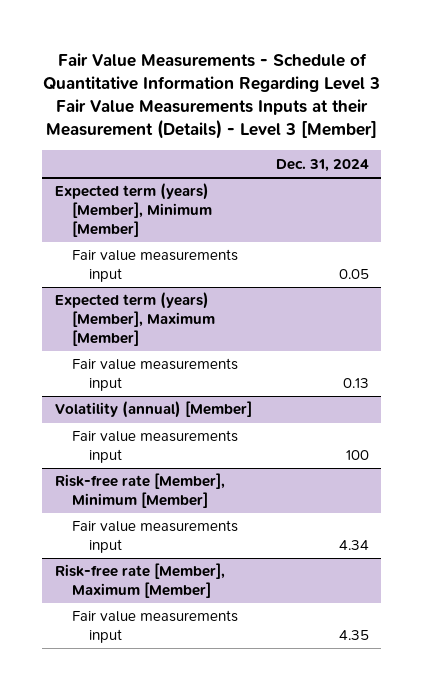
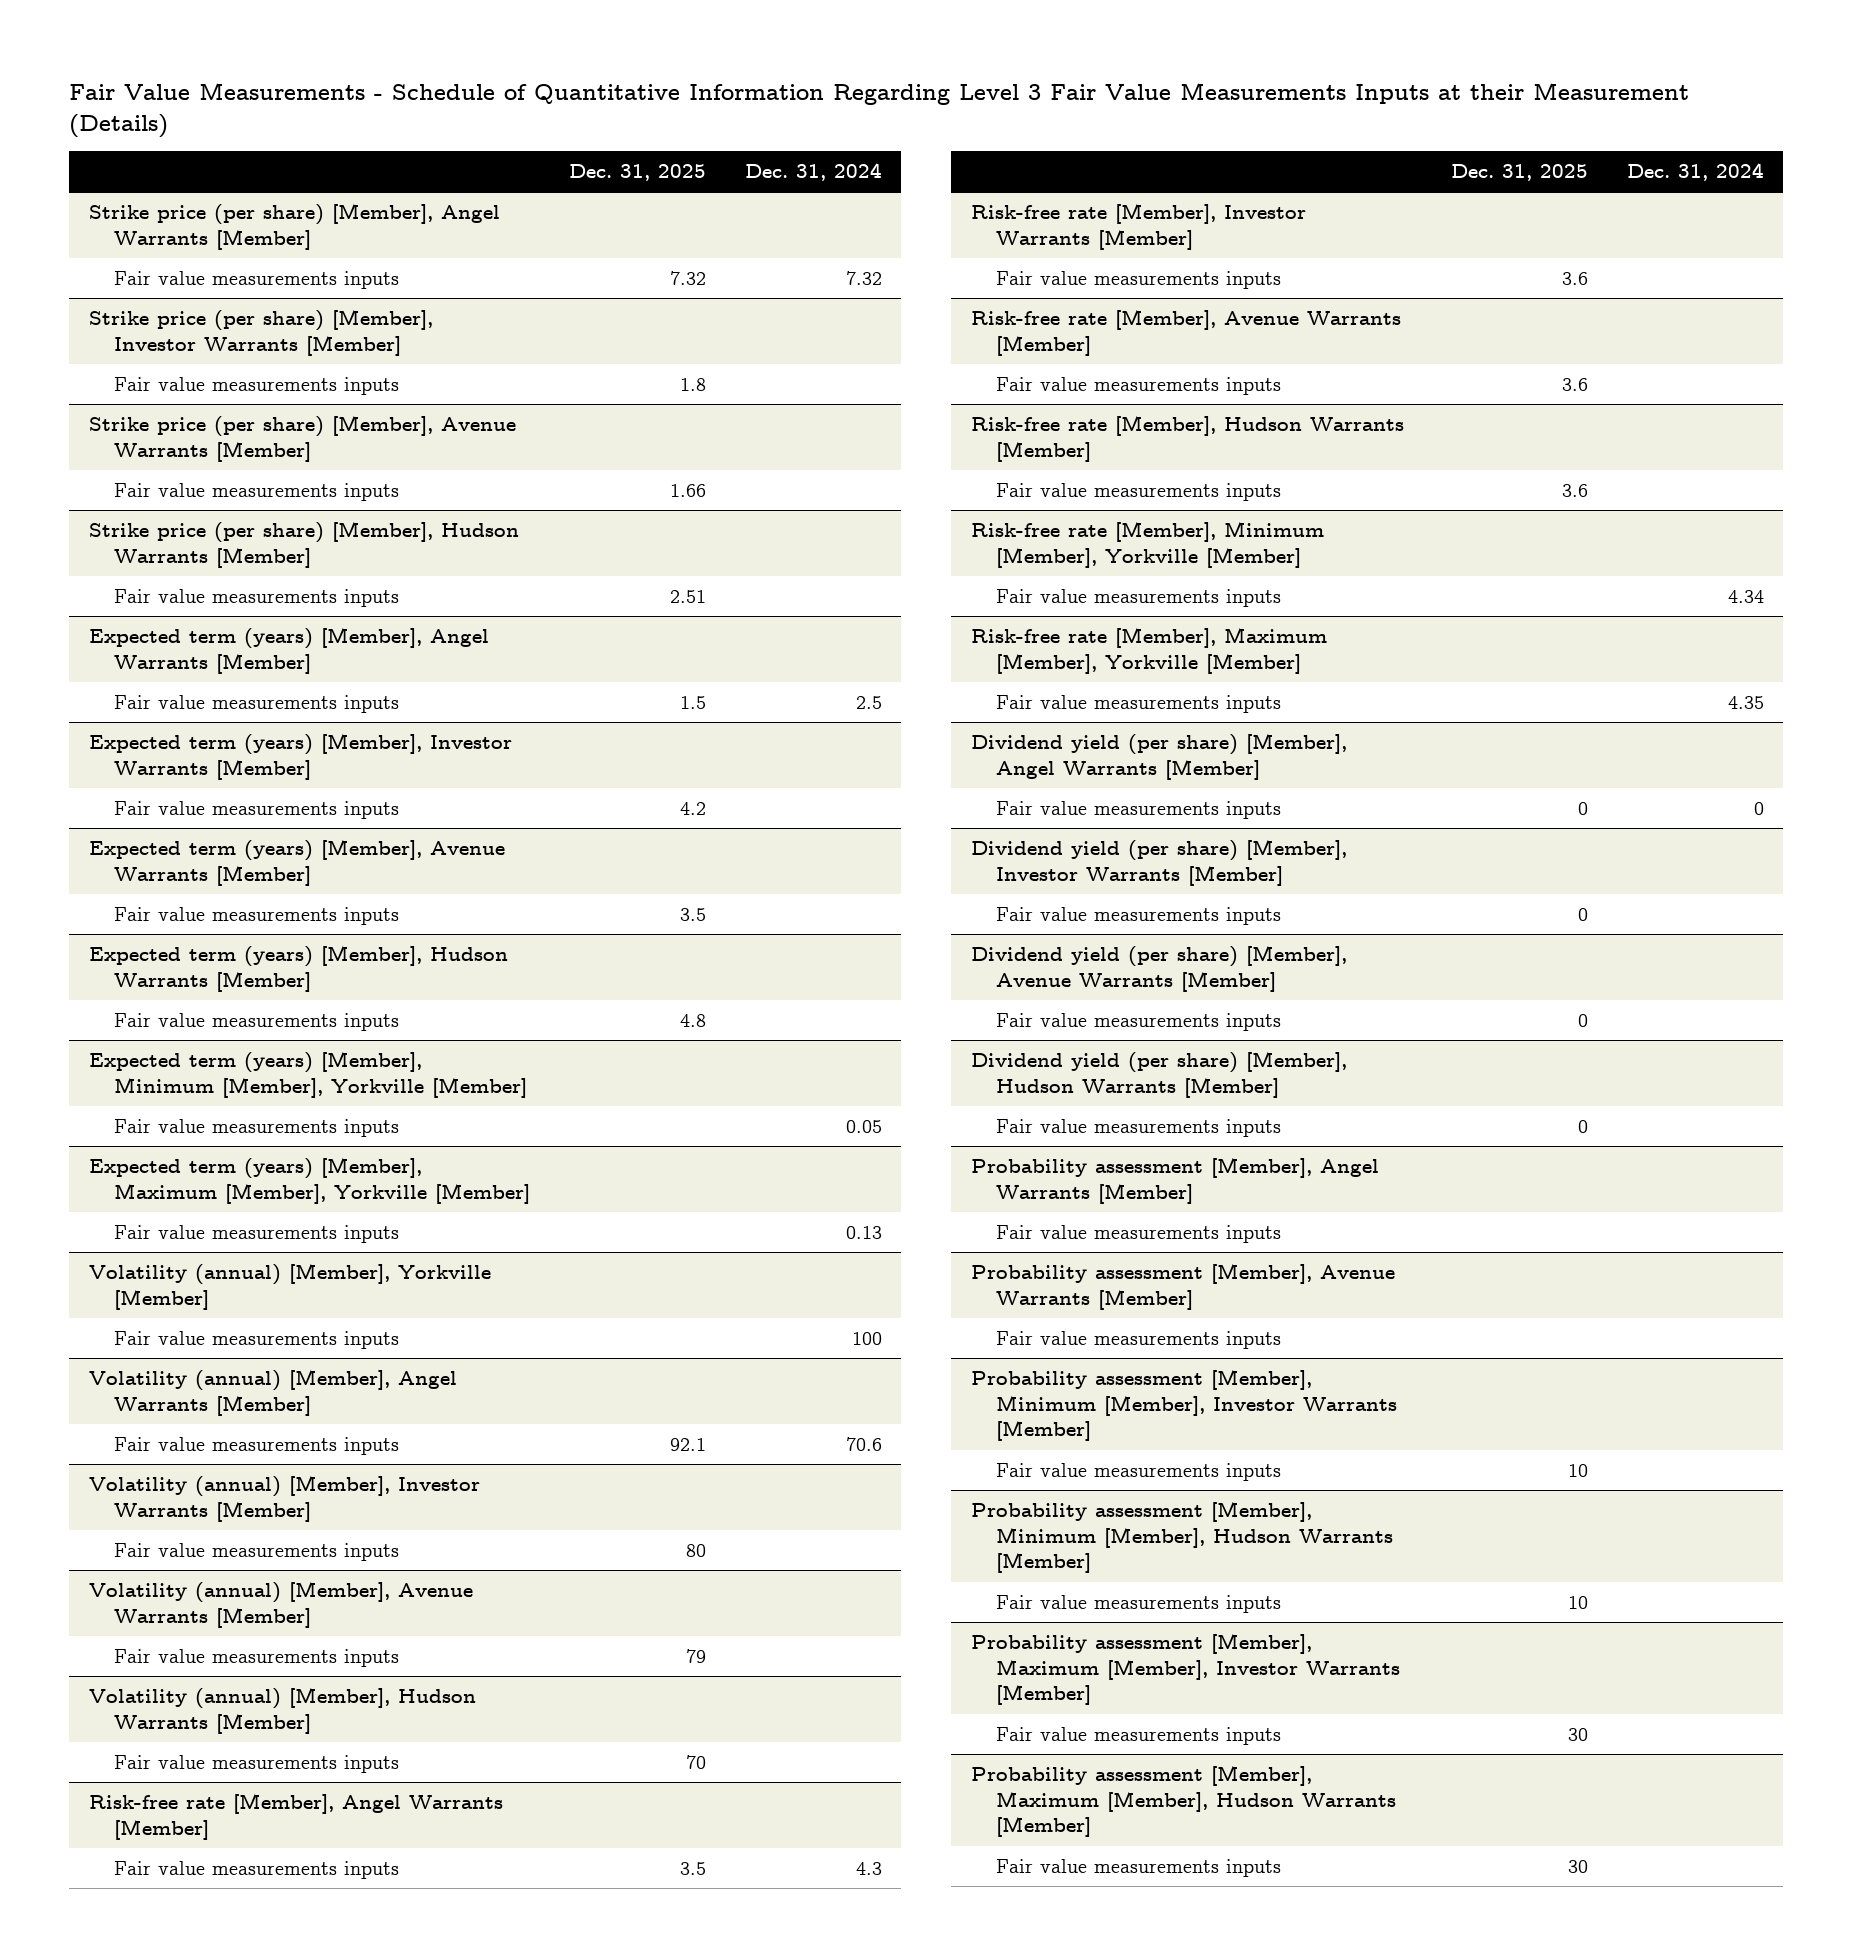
[42,52,380,140] Fair Value Measurements - Schedule of Quantitative Information Regarding Level 3 Fair Value Measurements Inputs at their Measurement (Details) - Level 3 [Member] -> [69,83,1690,139] Fair Value Measurements - Schedule of Quantitative Information Regarding Level 3 Fair Value Measurements Inputs at their Measurement (Details)
none -> [568,164,706,182] Dec. 31, 2025
none -> [88,202,500,250] Strike price (per share) [Member], Angel Warrants [Member]
none -> [114,270,400,289] Fair value measurements inputs
none -> [88,308,433,356] Strike price (per share) [Member], Investor Warrants [Member]
none -> [114,376,400,395] Fair value measurements inputs
none -> [88,414,516,462] Strike price (per share) [Member], Avenue Warrants [Member]
none -> [114,482,400,501] Fair value measurements inputs
none -> [88,520,519,568] Strike price (per share) [Member], Hudson Warrants [Member]
none -> [114,588,400,607] Fair value measurements inputs
none -> [88,626,489,674] Expected term (years) [Member], Angel Warrants [Member]
none -> [114,694,400,713] Fair value measurements inputs
none -> [88,732,512,780] Expected term (years) [Member], Investor Warrants [Member]
none -> [114,800,400,819] Fair value measurements inputs
none -> [88,838,505,886] Expected term (years) [Member], Avenue Warrants [Member]
none -> [114,906,400,925] Fair value measurements inputs
none -> [88,944,508,992] Expected term (years) [Member], Hudson Warrants [Member]
none -> [114,1012,400,1031] Fair value measurements inputs
[54,183,212,237] Expected term (years) [Member], Minimum [Member] -> [88,1050,528,1098] Expected term (years) [Member], Minimum [Member], Yorkville [Member]
[71,249,238,282] Fair value measurements input -> [114,1118,400,1137] Fair value measurements inputs
[54,292,215,346] Expected term (years) [Member], Maximum [Member] -> [88,1156,531,1204] Expected term (years) [Member], Maximum [Member], Yorkville [Member]
[71,358,238,391] Fair value measurements input -> [114,1224,400,1243] Fair value measurements inputs
[54,401,252,419] Volatility (annual) [Member] -> [88,1262,491,1310] Volatility (annual) [Member], Yorkville [Member]
[71,430,238,463] Fair value measurements input -> [114,1330,400,1349] Fair value measurements inputs
none -> [88,1368,457,1416] Volatility (annual) [Member], Angel Warrants [Member]
none -> [114,1436,400,1455] Fair value measurements inputs
none -> [88,1474,480,1522] Volatility (annual) [Member], Investor Warrants [Member]
none -> [114,1542,400,1561] Fair value measurements inputs
none -> [88,1580,473,1628] Volatility (annual) [Member], Avenue Warrants [Member]
none -> [114,1648,400,1667] Fair value measurements inputs
none -> [88,1686,476,1734] Volatility (annual) [Member], Hudson Warrants [Member]
none -> [114,1754,400,1773] Fair value measurements inputs
none -> [88,1792,503,1840] Risk-free rate [Member], Angel Warrants [Member]
none -> [114,1860,400,1879] Fair value measurements inputs
none -> [970,202,1306,250] Risk-free rate [Member], Investor Warrants [Member]
none -> [996,270,1282,289] Fair value measurements inputs
none -> [970,308,1401,356] Risk-free rate [Member], Avenue Warrants [Member]
none -> [996,376,1282,395] Fair value measurements inputs
none -> [970,414,1404,462] Risk-free rate [Member], Hudson Warrants [Member]
none -> [996,482,1282,501] Fair value measurements inputs
[54,473,225,508] Risk-free rate [Member], Minimum [Member] -> [970,520,1324,568] Risk-free rate [Member], Minimum [Member], Yorkville [Member]
[71,520,238,553] Fair value measurements input -> [996,588,1282,607] Fair value measurements inputs
[54,563,225,598] Risk-free rate [Member], Maximum [Member] -> [970,626,1327,674] Risk-free rate [Member], Maximum [Member], Yorkville [Member]
[71,610,238,643] Fair value measurements input -> [996,694,1282,713] Fair value measurements inputs
none -> [970,732,1347,780] Dividend yield (per share) [Member], Angel Warrants [Member]
none -> [996,800,1282,819] Fair value measurements inputs
none -> [970,838,1347,886] Dividend yield (per share) [Member], Investor Warrants [Member]
none -> [996,906,1282,925] Fair value measurements inputs
none -> [970,944,1347,992] Dividend yield (per share) [Member], Avenue Warrants [Member]
none -> [996,1012,1282,1031] Fair value measurements inputs
none -> [970,1050,1347,1098] Dividend yield (per share) [Member], Hudson Warrants [Member]
none -> [996,1118,1282,1137] Fair value measurements inputs
none -> [970,1156,1379,1204] Probability assessment [Member], Angel Warrants [Member]
none -> [996,1224,1282,1243] Fair value measurements inputs
none -> [970,1262,1395,1310] Probability assessment [Member], Avenue Warrants [Member]
none -> [996,1330,1282,1349] Fair value measurements inputs
none -> [970,1368,1398,1442] Probability assessment [Member], Minimum [Member], Investor Warrants [Member]
none -> [996,1462,1282,1481] Fair value measurements inputs
none -> [970,1500,1394,1574] Probability assessment [Member], Minimum [Member], Hudson Warrants [Member]
none -> [996,1594,1282,1613] Fair value measurements inputs
none -> [970,1632,1401,1706] Probability assessment [Member], Maximum [Member], Investor Warrants [Member]
none -> [996,1726,1282,1745] Fair value measurements inputs
none -> [970,1764,1397,1838] Probability assessment [Member], Maximum [Member], Hudson Warrants [Member]
none -> [996,1858,1282,1877] Fair value measurements inputs

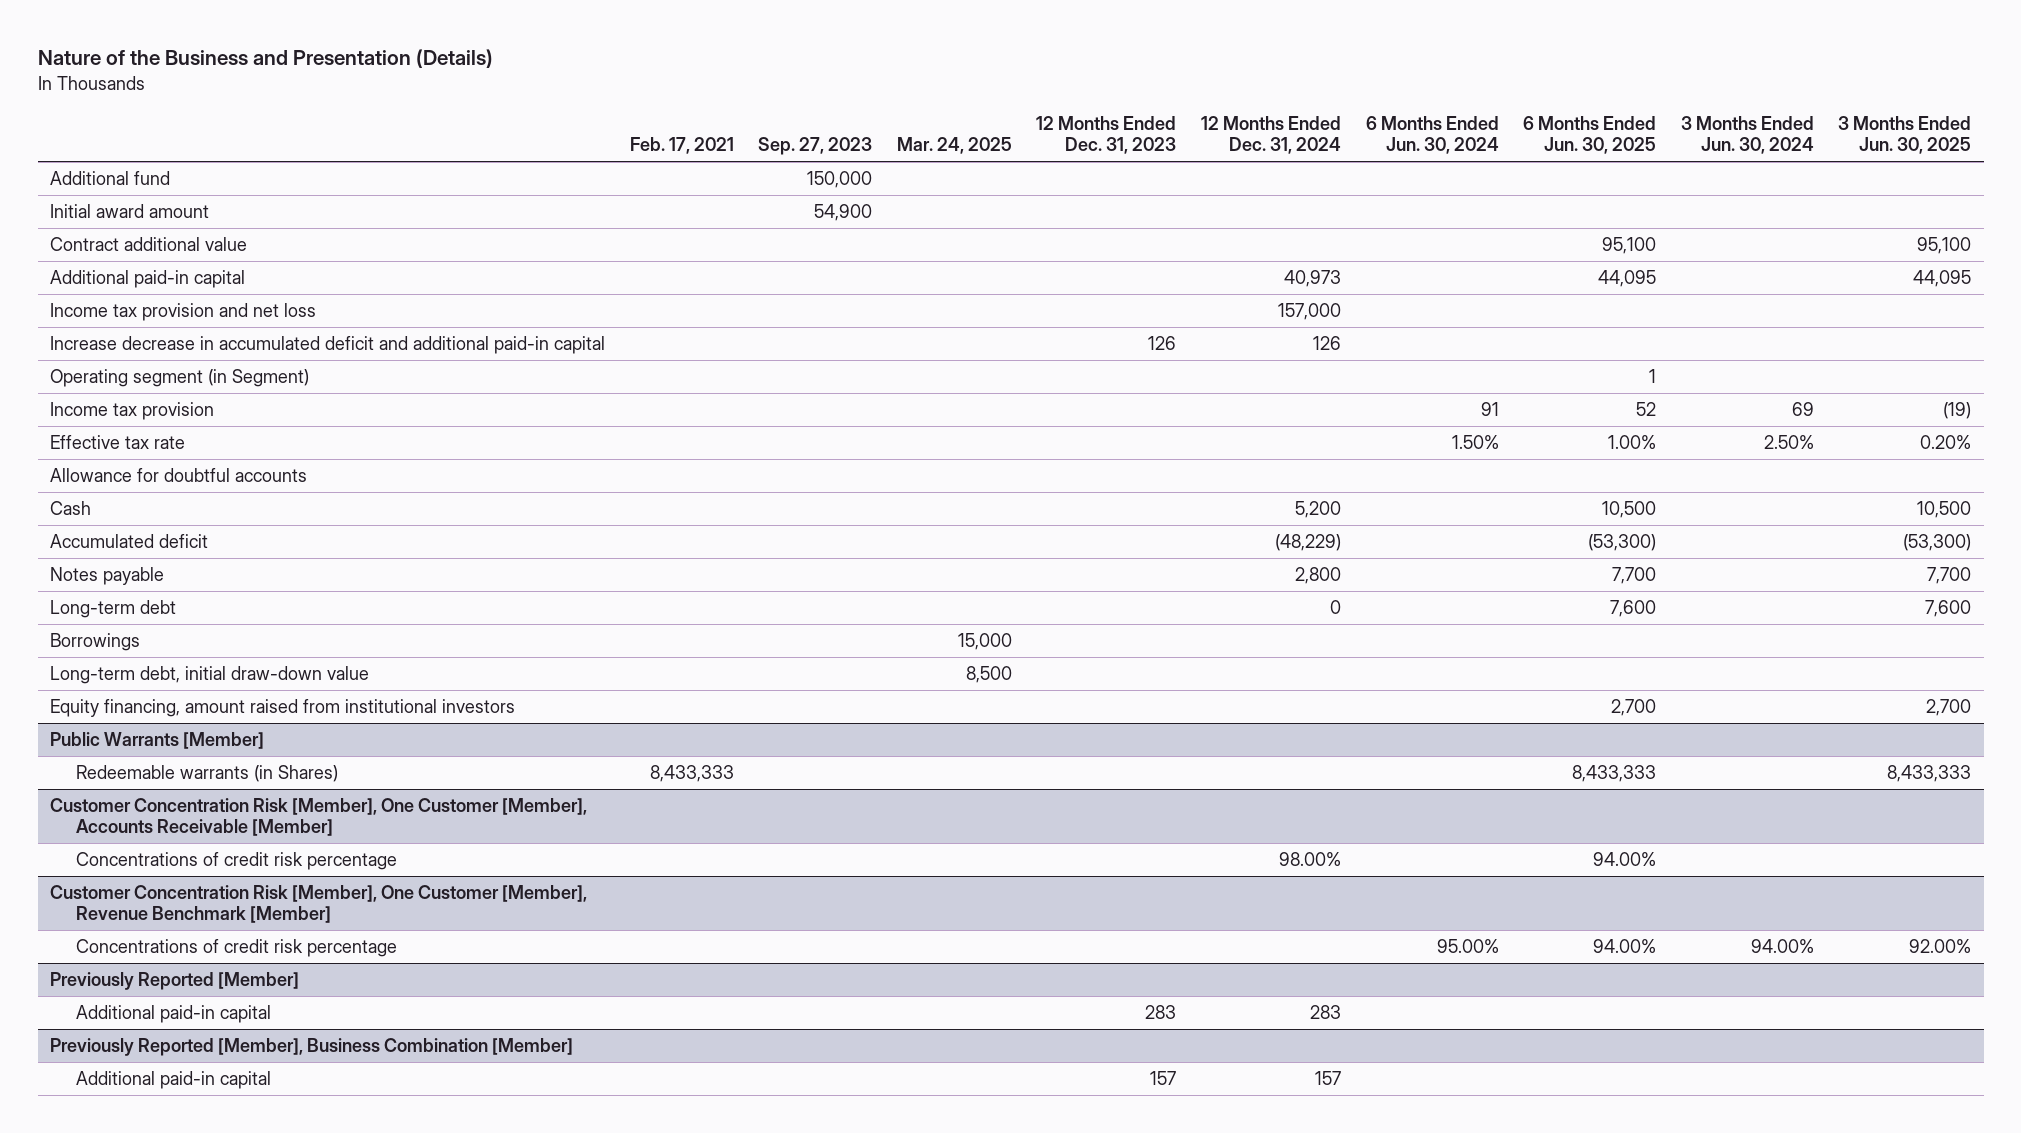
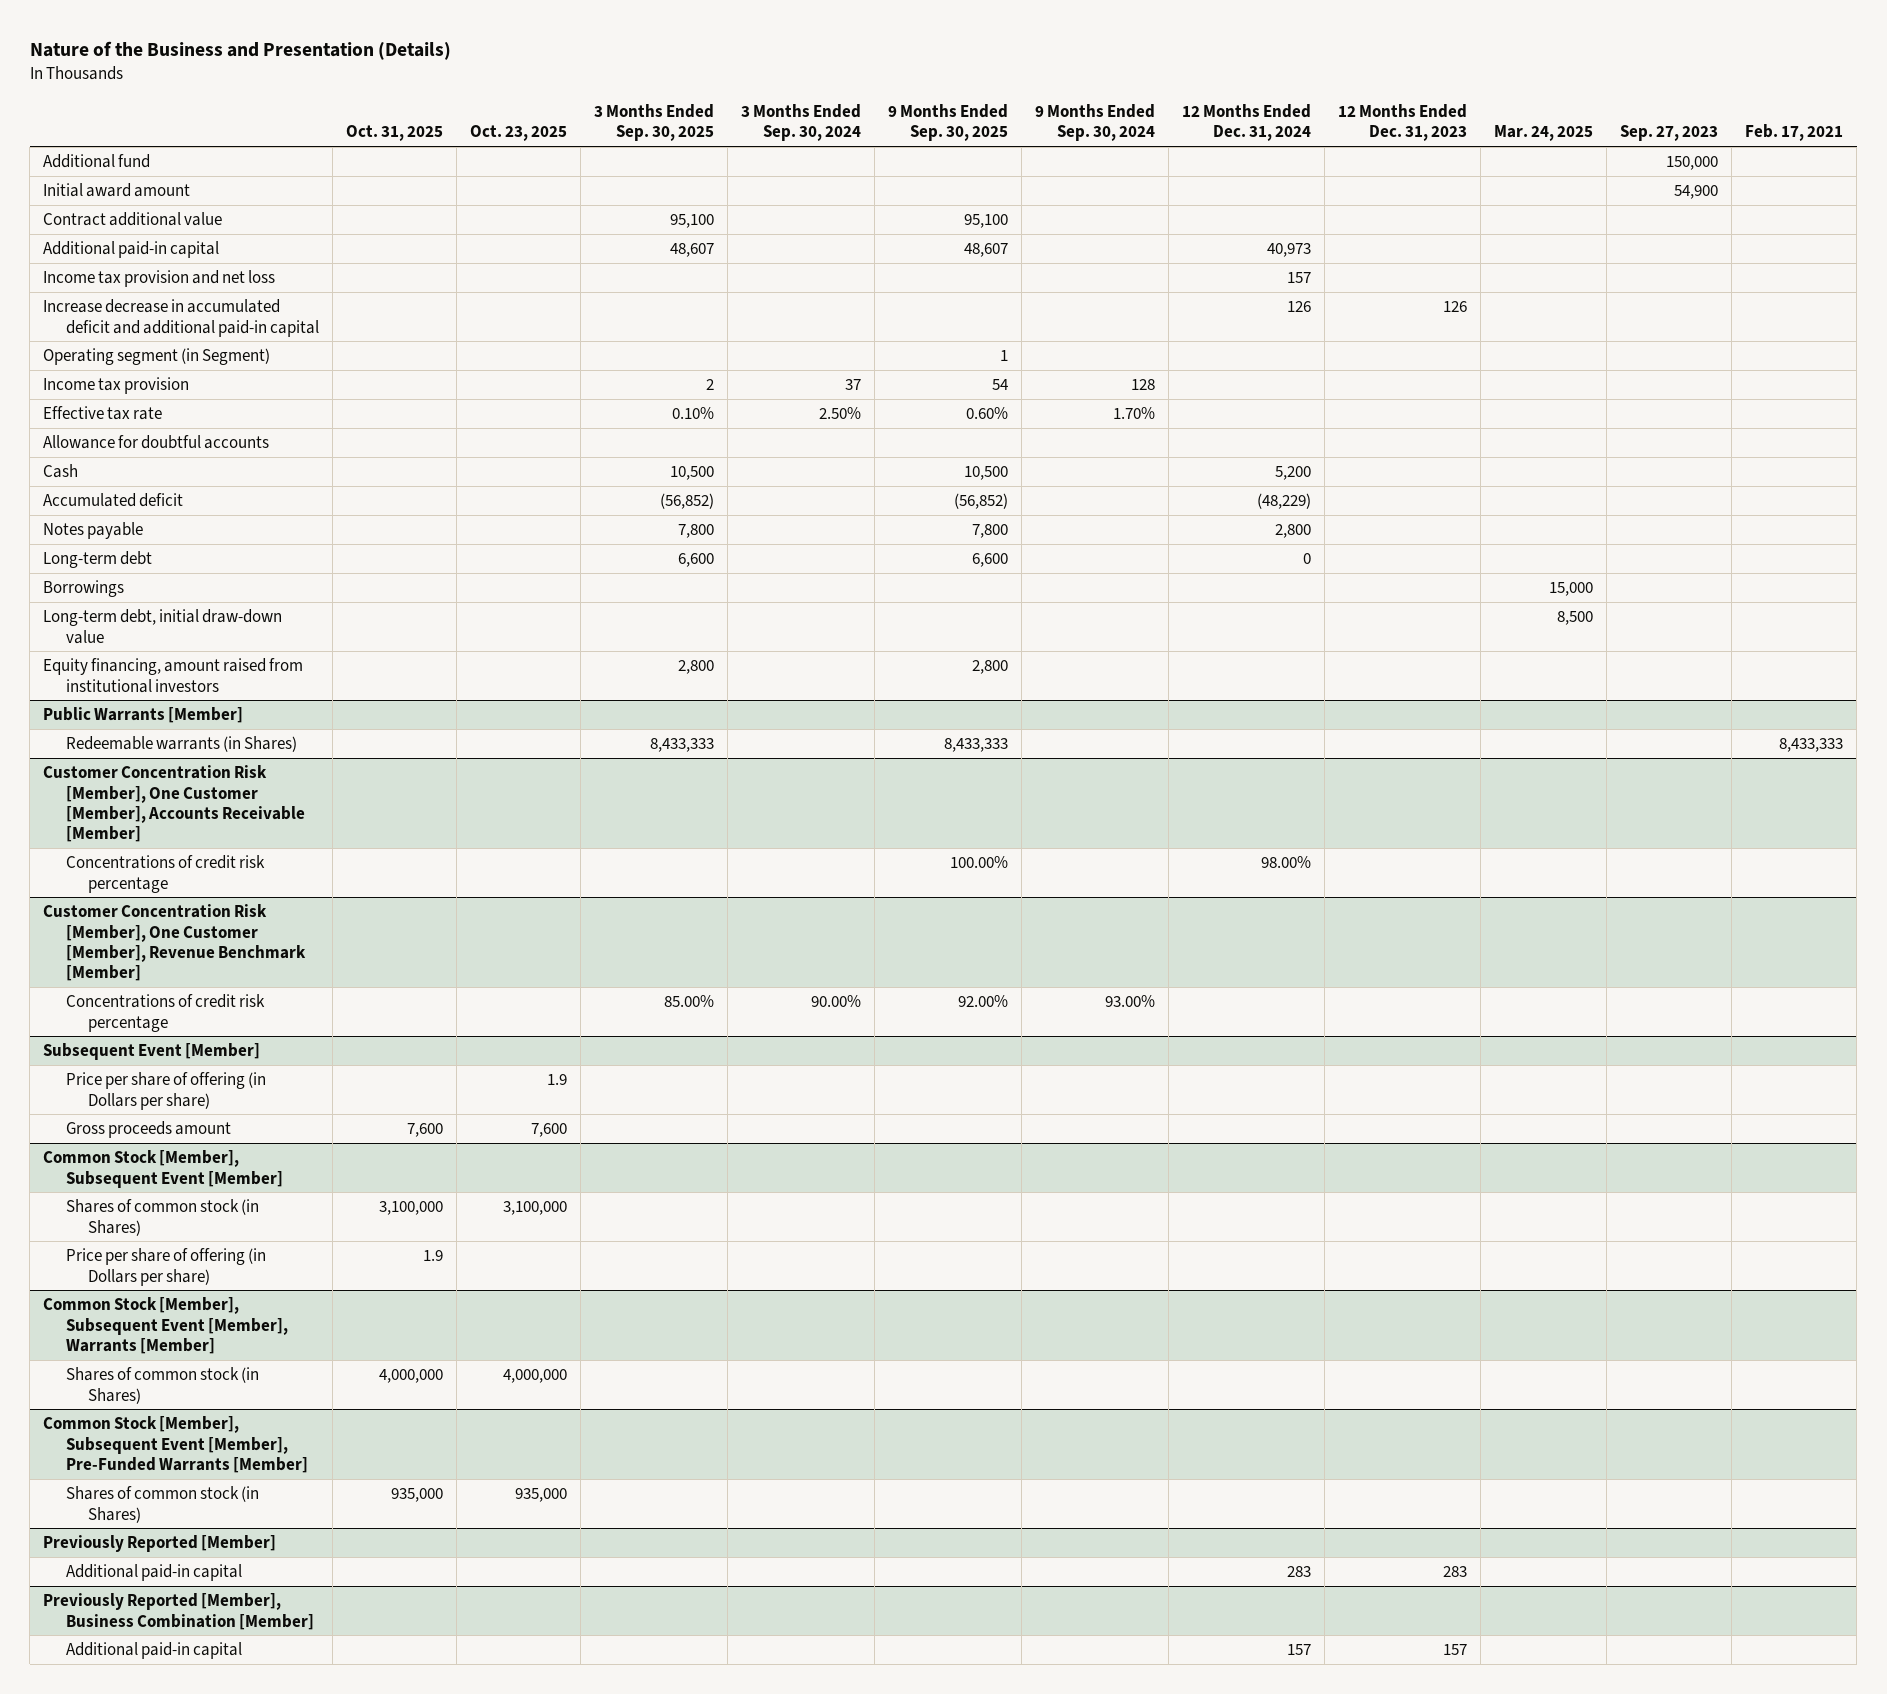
[1365,116,1499,155] 6 Months Ended Jun. 30, 2024 -> none
[1523,116,1657,155] 6 Months Ended Jun. 30, 2025 -> none
[1680,116,1814,155] 3 Months Ended Jun. 30, 2024 -> none
[1838,116,1972,155] 3 Months Ended Jun. 30, 2025 -> none
none -> [345,125,443,142] Oct. 31, 2025
none -> [469,125,567,142] Oct. 23, 2025
none -> [593,103,714,142] 3 Months Ended Sep. 30, 2025
none -> [740,103,861,142] 3 Months Ended Sep. 30, 2024
none -> [887,103,1008,142] 9 Months Ended Sep. 30, 2025
none -> [1035,103,1156,142] 9 Months Ended Sep. 30, 2024
[1278,302,1342,320] 157,000 -> [1287,272,1312,284] 157
none -> [43,1043,261,1061] Subsequent Event [Member]
none -> [65,1072,266,1110] Price per share of offering (in Dollars per share)
none -> [65,1121,231,1139] Gross proceeds amount
none -> [43,1150,283,1188] Common Stock [Member], Subsequent Event [Member]
none -> [65,1199,259,1236] Shares of common stock (in Shares)
none -> [65,1248,266,1286] Price per share of offering (in Dollars per share)
none -> [43,1297,288,1354] Common Stock [Member], Subsequent Event [Member], Warrants [Member]
none -> [65,1367,259,1404] Shares of common stock (in Shares)
none -> [43,1416,308,1473] Common Stock [Member], Subsequent Event [Member], Pre-Funded Warrants [Member]
none -> [65,1486,259,1523] Shares of common stock (in Shares)

